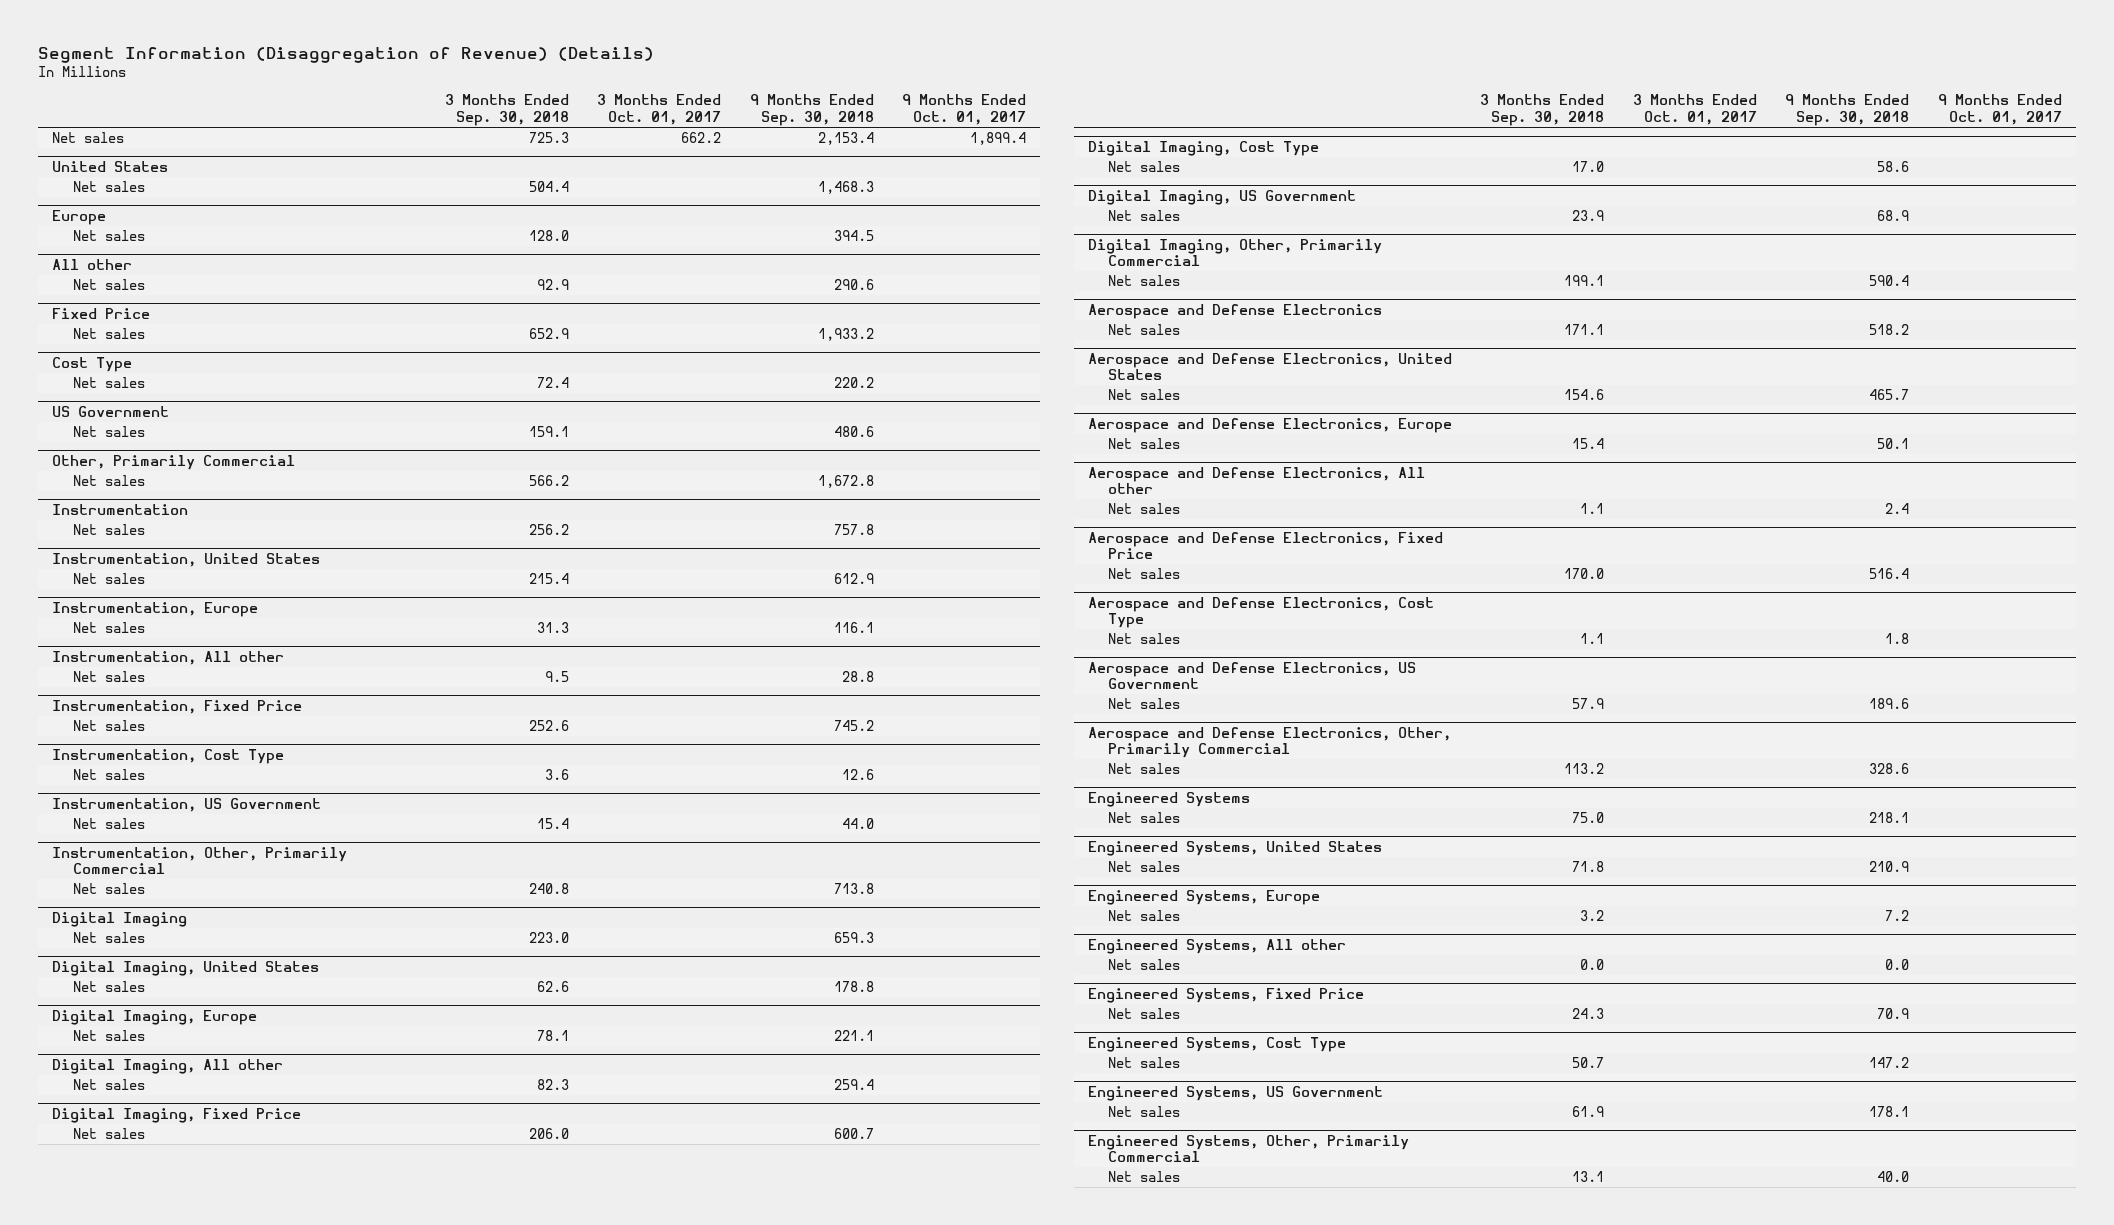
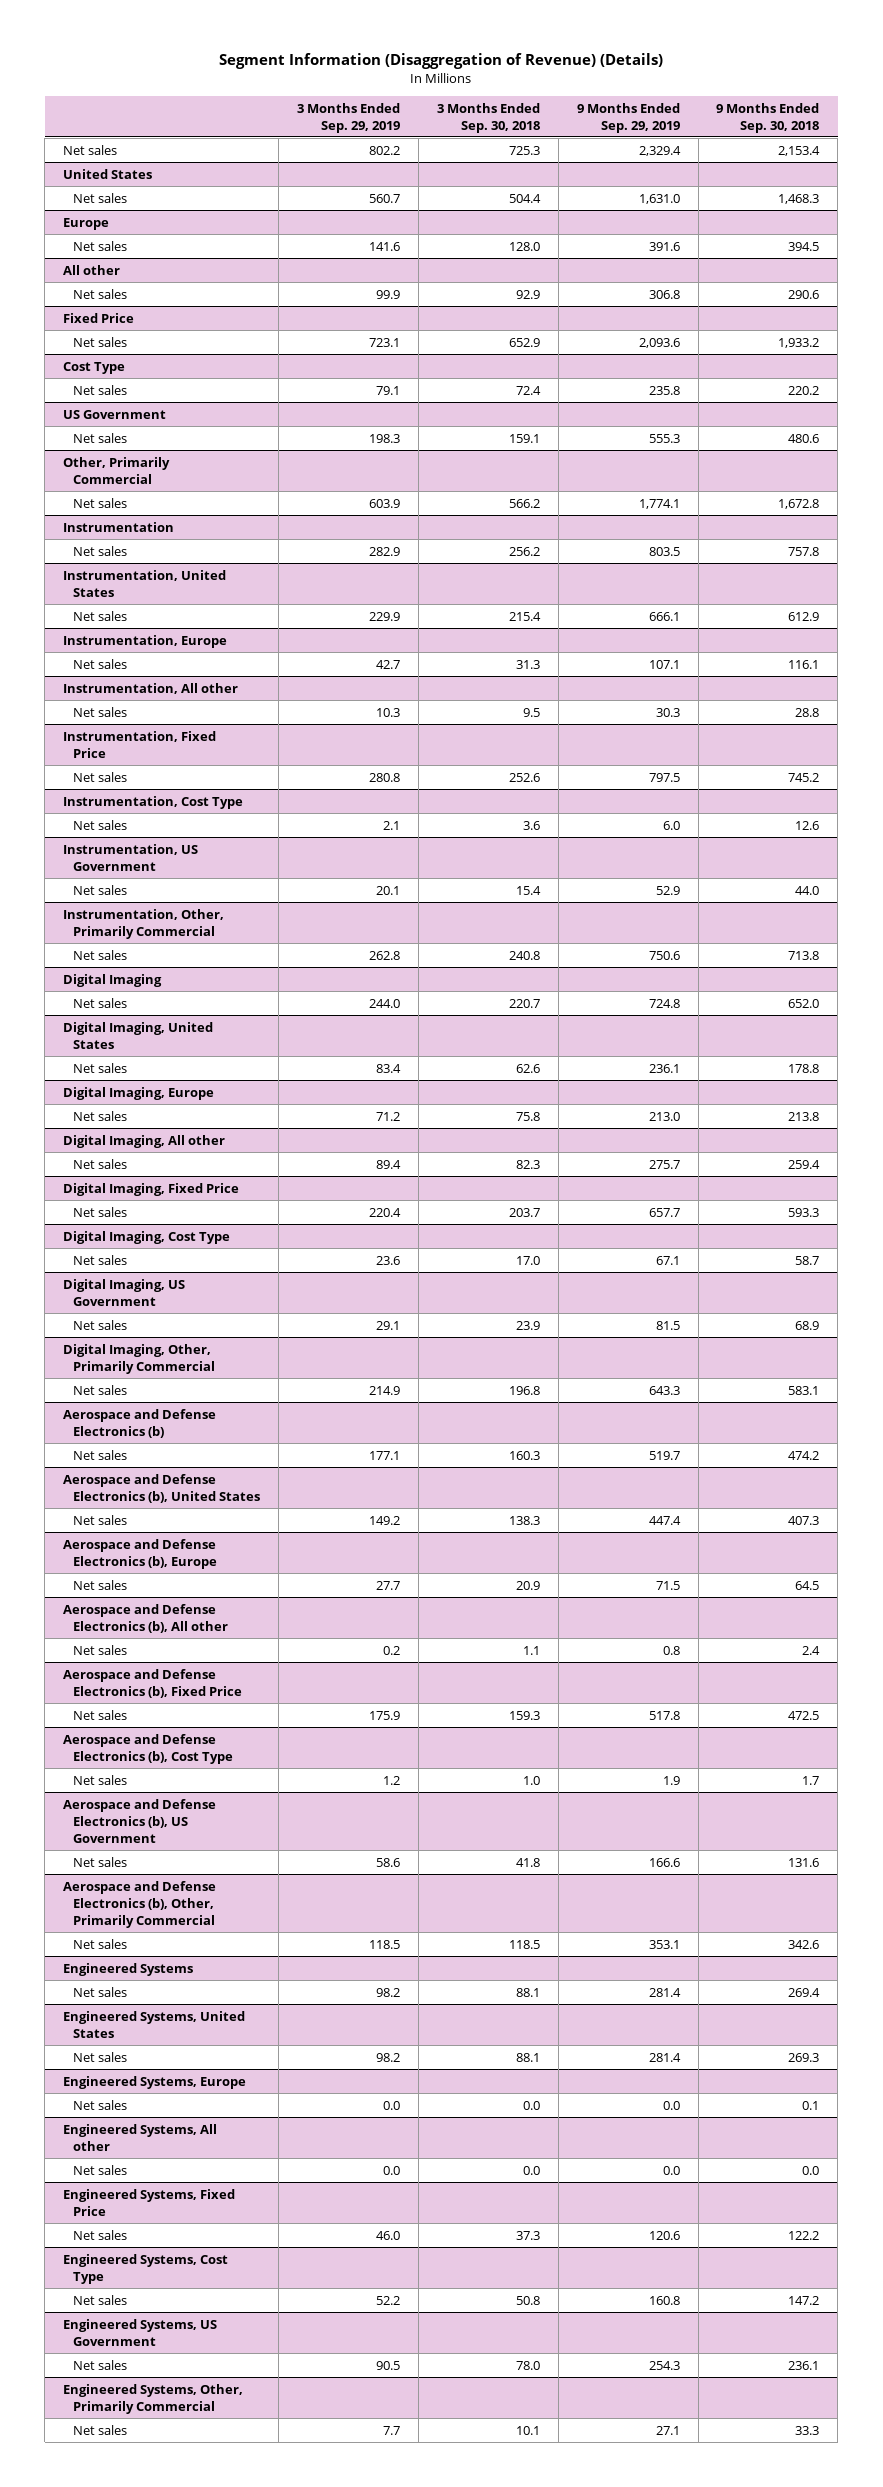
[597,94,722,126] 3 Months Ended Oct. 01, 2017 -> none
[902,94,1027,126] 9 Months Ended Oct. 01, 2017 -> none
none -> [296,102,400,133] 3 Months Ended Sep. 29, 2019
none -> [576,102,680,133] 9 Months Ended Sep. 29, 2019
[528,932,569,944] 223.0 -> [508,998,540,1008] 220.7
[833,932,874,944] 659.3 -> [788,998,820,1008] 652.0
[536,1030,569,1042] 78.1 -> [515,1111,540,1121] 75.8
[833,1030,874,1042] 221.1 -> [788,1111,820,1121] 213.8
[528,1128,569,1140] 206.0 -> [508,1207,540,1217] 203.7
[833,1128,874,1140] 600.7 -> [788,1207,820,1217] 593.3
[1877,161,1910,173] 58.6 -> [795,1255,820,1265] 58.7
[1564,275,1605,287] 199.1 -> [508,1385,540,1395] 196.8
[1869,275,1910,287] 590.4 -> [788,1385,820,1395] 583.1
[1087,303,1382,319] Aerospace and Defense Electronics -> [63,1408,217,1438] Aerospace and Defense Electronics (b)
[1564,324,1605,336] 171.1 -> [508,1450,540,1460] 160.3
[1869,324,1910,336] 518.2 -> [788,1450,820,1460] 474.2
[1087,352,1452,381] Aerospace and Defense Electronics, United States -> [63,1473,261,1503] Aerospace and Defense Electronics (b), United States
[1564,389,1605,401] 154.6 -> [508,1515,540,1525] 138.3
[1869,389,1910,401] 465.7 -> [788,1515,820,1525] 407.3
[1087,417,1452,433] Aerospace and Defense Electronics, Europe -> [63,1538,218,1569] Aerospace and Defense Electronics (b), Europe
[1572,438,1605,450] 15.4 -> [515,1580,540,1590] 20.9
[1877,438,1910,450] 50.1 -> [795,1580,820,1590] 64.5
[1087,466,1425,495] Aerospace and Defense Electronics, All other -> [63,1603,229,1633] Aerospace and Defense Electronics (b), All other
[1087,531,1443,560] Aerospace and Defense Electronics, Fixed Price -> [63,1668,243,1698] Aerospace and Defense Electronics (b), Fixed Price
[1564,568,1605,580] 170.0 -> [508,1710,540,1720] 159.3
[1869,568,1910,580] 516.4 -> [788,1710,820,1720] 472.5
[1087,596,1434,629] Aerospace and Defense Electronics, Cost Type -> [63,1733,234,1764] Aerospace and Defense Electronics (b), Cost Type
[1580,633,1605,645] 1.1 -> [522,1775,540,1785] 1.0
[1885,633,1910,645] 1.8 -> [802,1775,820,1785] 1.7
[1087,661,1416,690] Aerospace and Defense Electronics, US Government -> [63,1798,217,1843] Aerospace and Defense Electronics (b), US Government
[1572,698,1605,710] 57.9 -> [515,1857,540,1867] 41.8
[1869,698,1910,710] 189.6 -> [788,1857,820,1867] 131.6
[1087,726,1451,759] Aerospace and Defense Electronics, Other, Primarily Commercial -> [63,1880,217,1928] Aerospace and Defense Electronics (b), Other, Primarily Commercial
[1564,763,1605,775] 113.2 -> [508,1939,540,1949] 118.5
[1869,763,1910,775] 328.6 -> [788,1939,820,1949] 342.6
[1572,812,1605,824] 75.0 -> [515,1987,540,1997] 88.1
[1869,812,1910,824] 218.1 -> [788,1987,821,1997] 269.4
[1572,861,1605,873] 71.8 -> [515,2052,540,2062] 88.1
[1869,861,1910,873] 210.9 -> [788,2052,820,2062] 269.3
[1580,910,1605,922] 3.2 -> [522,2100,540,2110] 0.0
[1885,910,1910,922] 7.2 -> [802,2100,820,2110] 0.1
[1572,1008,1605,1020] 24.3 -> [515,2230,540,2240] 37.3
[1877,1008,1910,1020] 70.9 -> [788,2230,820,2240] 122.2
[1572,1057,1605,1069] 50.7 -> [515,2295,540,2305] 50.8
[1572,1106,1605,1118] 61.9 -> [515,2360,540,2370] 78.0
[1869,1106,1910,1118] 178.1 -> [788,2360,820,2370] 236.1
[1572,1171,1605,1183] 13.1 -> [515,2425,540,2435] 10.1
[1877,1171,1910,1183] 40.0 -> [795,2425,820,2435] 33.3

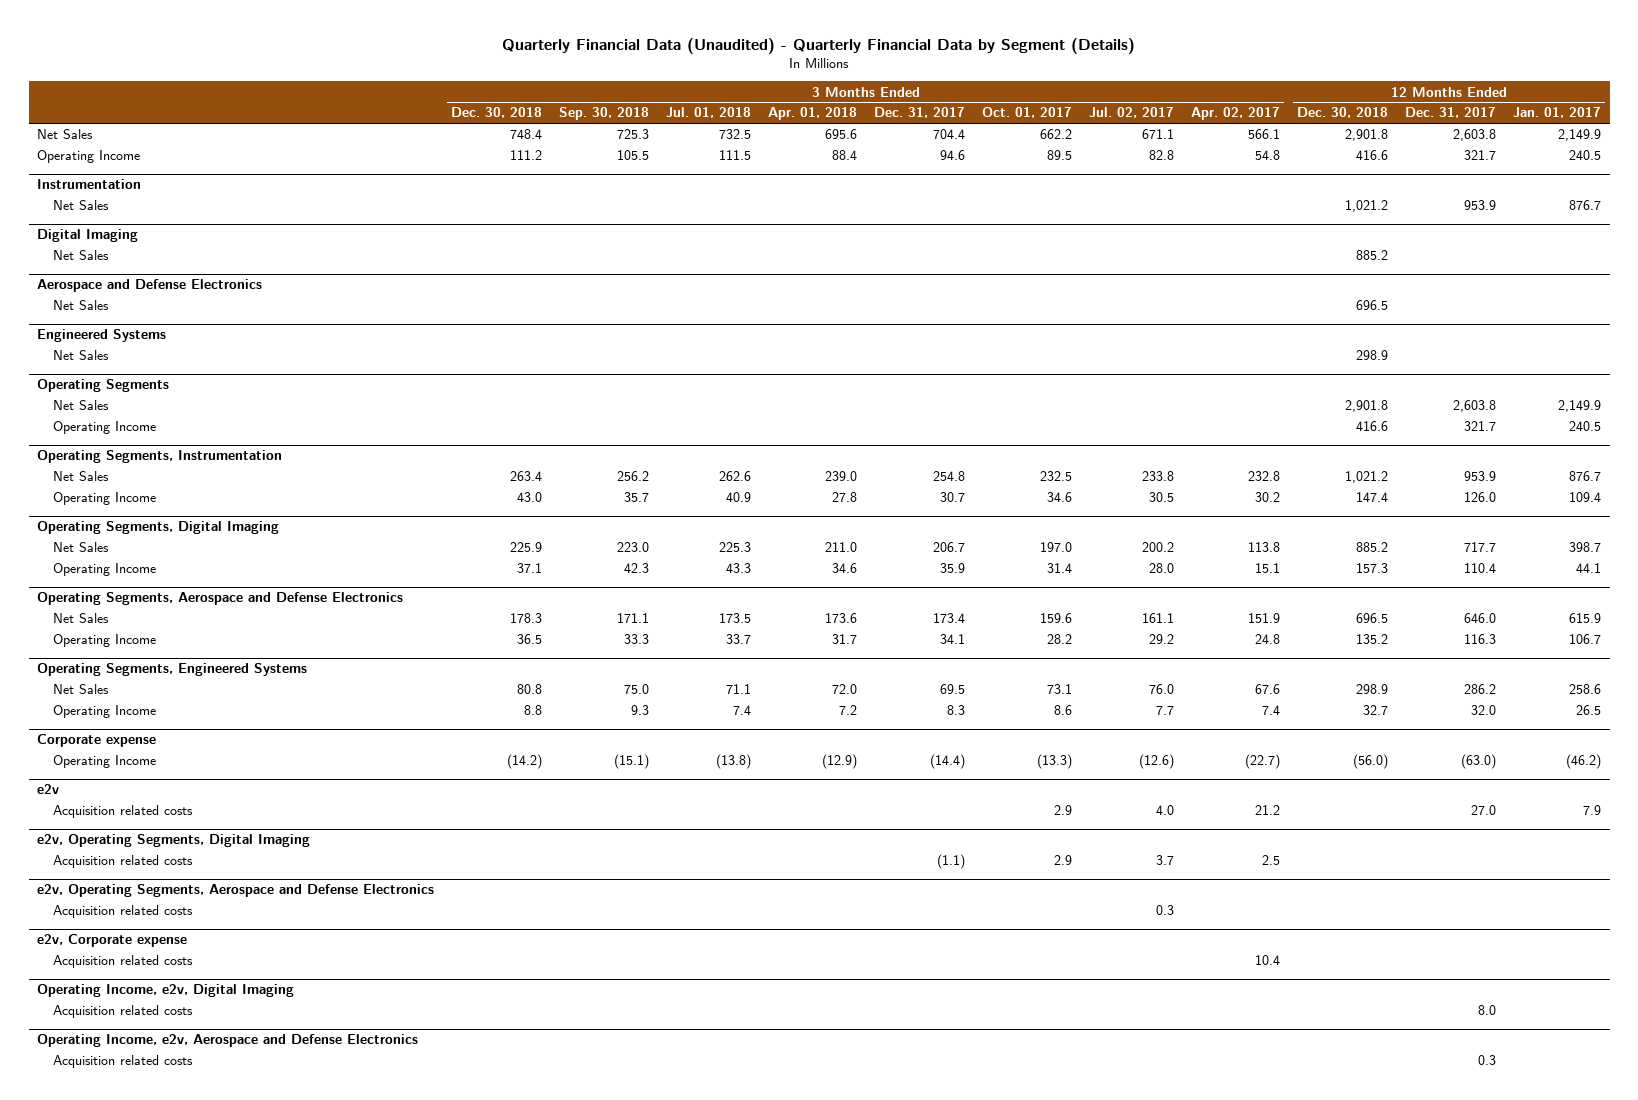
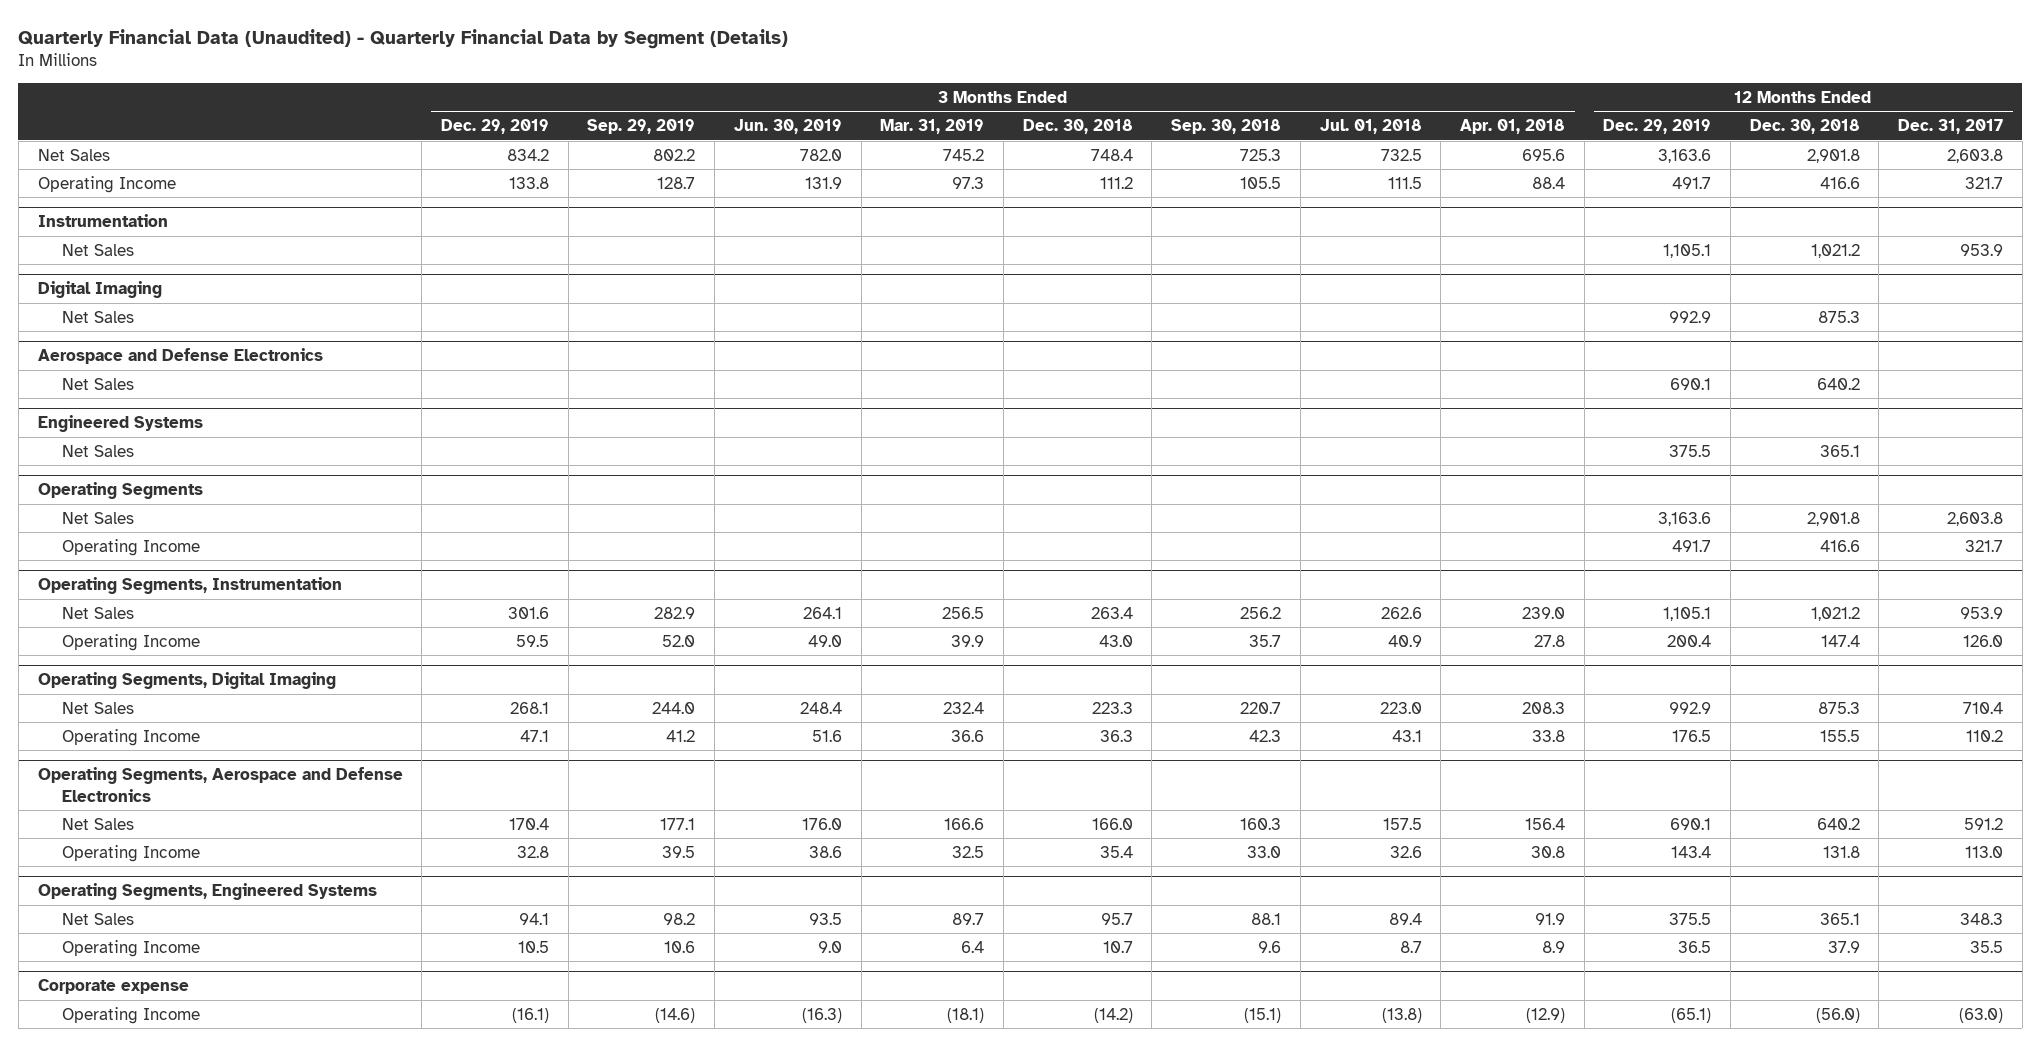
[874,107,966,119] Dec. 31, 2017 -> none
[982,107,1073,119] Oct. 01, 2017 -> none
[1089,107,1175,119] Jul. 02, 2017 -> none
[1191,107,1281,121] Apr. 02, 2017 -> none
[1513,107,1602,119] Jan. 01, 2017 -> none
none -> [441,118,550,134] Dec. 29, 2019
none -> [587,118,696,134] Sep. 29, 2019
none -> [733,118,842,134] Jun. 30, 2019
none -> [880,118,985,134] Mar. 31, 2019
none -> [1603,118,1712,134] Dec. 29, 2019
[1356,250,1389,261] 885.2 -> [1817,310,1860,323] 875.3
[1356,300,1389,311] 696.5 -> [1816,377,1860,390] 640.2
[1356,350,1389,361] 298.9 -> [1819,444,1860,457] 365.1
[510,542,543,553] 225.9 -> [1091,701,1133,714] 223.3
[617,542,650,553] 223.0 -> [1240,701,1282,714] 220.7
[719,542,752,553] 225.3 -> [1379,701,1422,714] 223.0
[825,542,858,553] 211.0 -> [1521,701,1565,714] 208.3
[1356,542,1389,553] 885.2 -> [1817,701,1860,714] 875.3
[1464,542,1497,553] 717.7 -> [1963,701,2004,714] 710.4
[517,563,543,574] 37.1 -> [1099,729,1133,742] 36.3
[726,563,752,574] 43.3 -> [1391,729,1422,742] 43.1
[832,563,858,574] 34.6 -> [1531,729,1565,742] 33.8
[1356,563,1389,574] 157.3 -> [1819,729,1860,742] 155.5
[1464,563,1497,574] 110.4 -> [1966,729,2004,742] 110.2
[510,613,543,624] 178.3 -> [1091,817,1133,830] 166.0
[617,613,650,624] 171.1 -> [1240,817,1282,830] 160.3
[719,613,752,624] 173.5 -> [1382,817,1422,830] 157.5
[825,613,858,624] 173.6 -> [1524,817,1565,830] 156.4
[1356,613,1389,624] 696.5 -> [1816,817,1860,830] 640.2
[1464,613,1497,624] 646.0 -> [1964,817,2004,830] 591.2
[517,634,543,645] 36.5 -> [1099,845,1133,858] 35.4
[624,634,650,645] 33.3 -> [1247,845,1282,858] 33.0
[726,634,752,645] 33.7 -> [1389,845,1422,858] 32.6
[832,634,858,645] 31.7 -> [1530,845,1565,858] 30.8
[1356,634,1389,645] 135.2 -> [1822,845,1860,858] 131.8
[1464,634,1497,645] 116.3 -> [1965,845,2004,858] 113.0
[517,684,543,695] 80.8 -> [1100,912,1133,925] 95.7
[624,684,650,695] 75.0 -> [1251,912,1282,925] 88.1
[726,684,752,695] 71.1 -> [1388,912,1422,925] 89.4
[832,684,858,695] 72.0 -> [1534,912,1565,925] 91.9
[1356,684,1389,695] 298.9 -> [1819,912,1860,925] 365.1
[1464,684,1497,695] 286.2 -> [1960,912,2004,925] 348.3
[524,705,543,716] 8.8 -> [1102,940,1133,953] 10.7
[631,705,650,716] 9.3 -> [1258,940,1282,953] 9.6
[733,705,752,716] 7.4 -> [1399,940,1422,953] 8.7
[839,705,858,716] 7.2 -> [1541,940,1565,953] 8.9
[1363,705,1389,716] 32.7 -> [1827,940,1860,953] 37.9
[1471,705,1497,716] 32.0 -> [1970,940,2004,953] 35.5
[37,784,60,795] e2v -> none
[53,805,194,819] Acquisition related costs -> none
[37,834,311,848] e2v, Operating Segments, Digital Imaging -> none
[53,855,194,869] Acquisition related costs -> none
[37,884,435,898] e2v, Operating Segments, Aerospace and Defense Electronics -> none
[53,905,194,919] Acquisition related costs -> none
[37,934,188,948] e2v, Corporate expense -> none
[53,955,194,969] Acquisition related costs -> none
[37,984,295,998] Operating Income, e2v, Digital Imaging -> none
[53,1005,194,1019] Acquisition related costs -> none
[37,1034,419,1048] Operating Income, e2v, Aerospace and Defense Electronics -> none
[53,1055,194,1069] Acquisition related costs -> none

